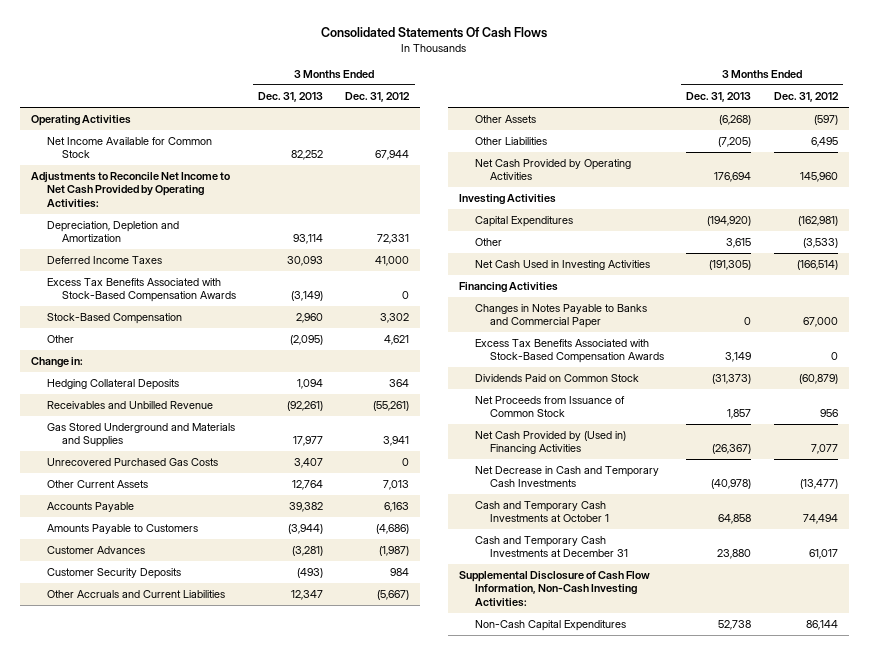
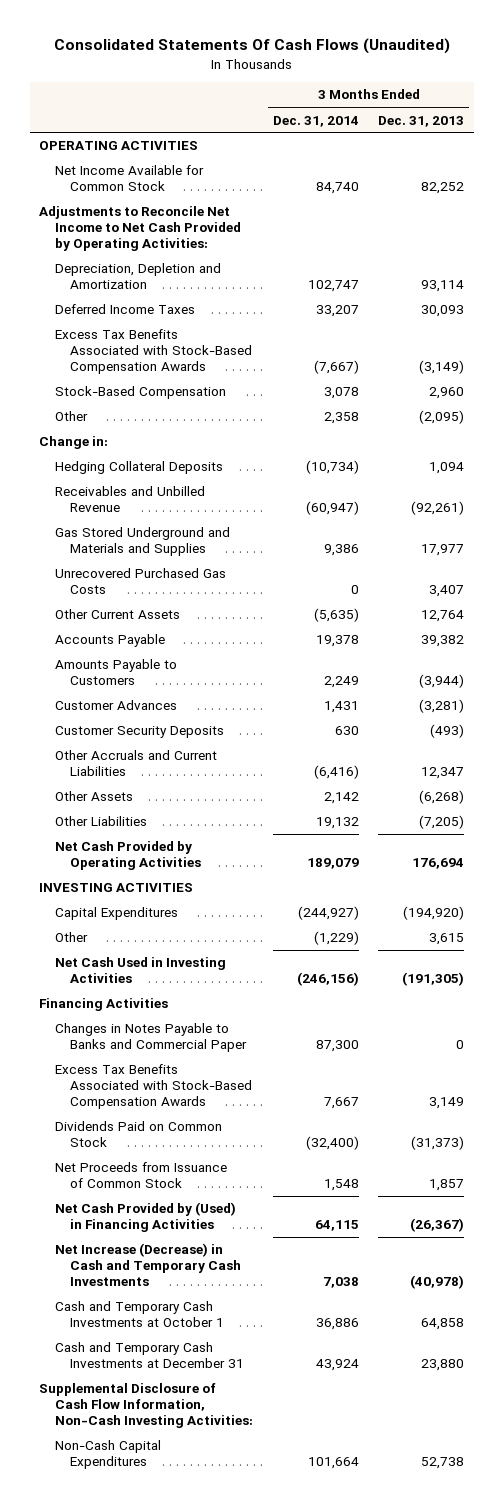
[321,27,548,39] Consolidated Statements Of Cash Flows -> [53,38,450,55] Consolidated Statements Of Cash Flows (Unaudited)
[345,92,411,103] Dec. 31, 2012 -> none
none -> [272,115,359,127] Dec. 31, 2014
[30,115,131,127] Operating Activities -> [39,141,199,151] OPERATING ACTIVITIES
[459,194,557,206] Investing Activities -> [39,883,194,893] INVESTING ACTIVITIES
[474,431,626,455] Net Cash Provided by (Used in) Financing Activities -> [54,1202,236,1233] Net Cash Provided by (Used) in Financing Activities
[474,466,659,488] Net Decrease in Cash and Temporary Cash Investments -> [54,1243,242,1287] Net Increase (Decrease) in Cash and Temporary Cash Investments

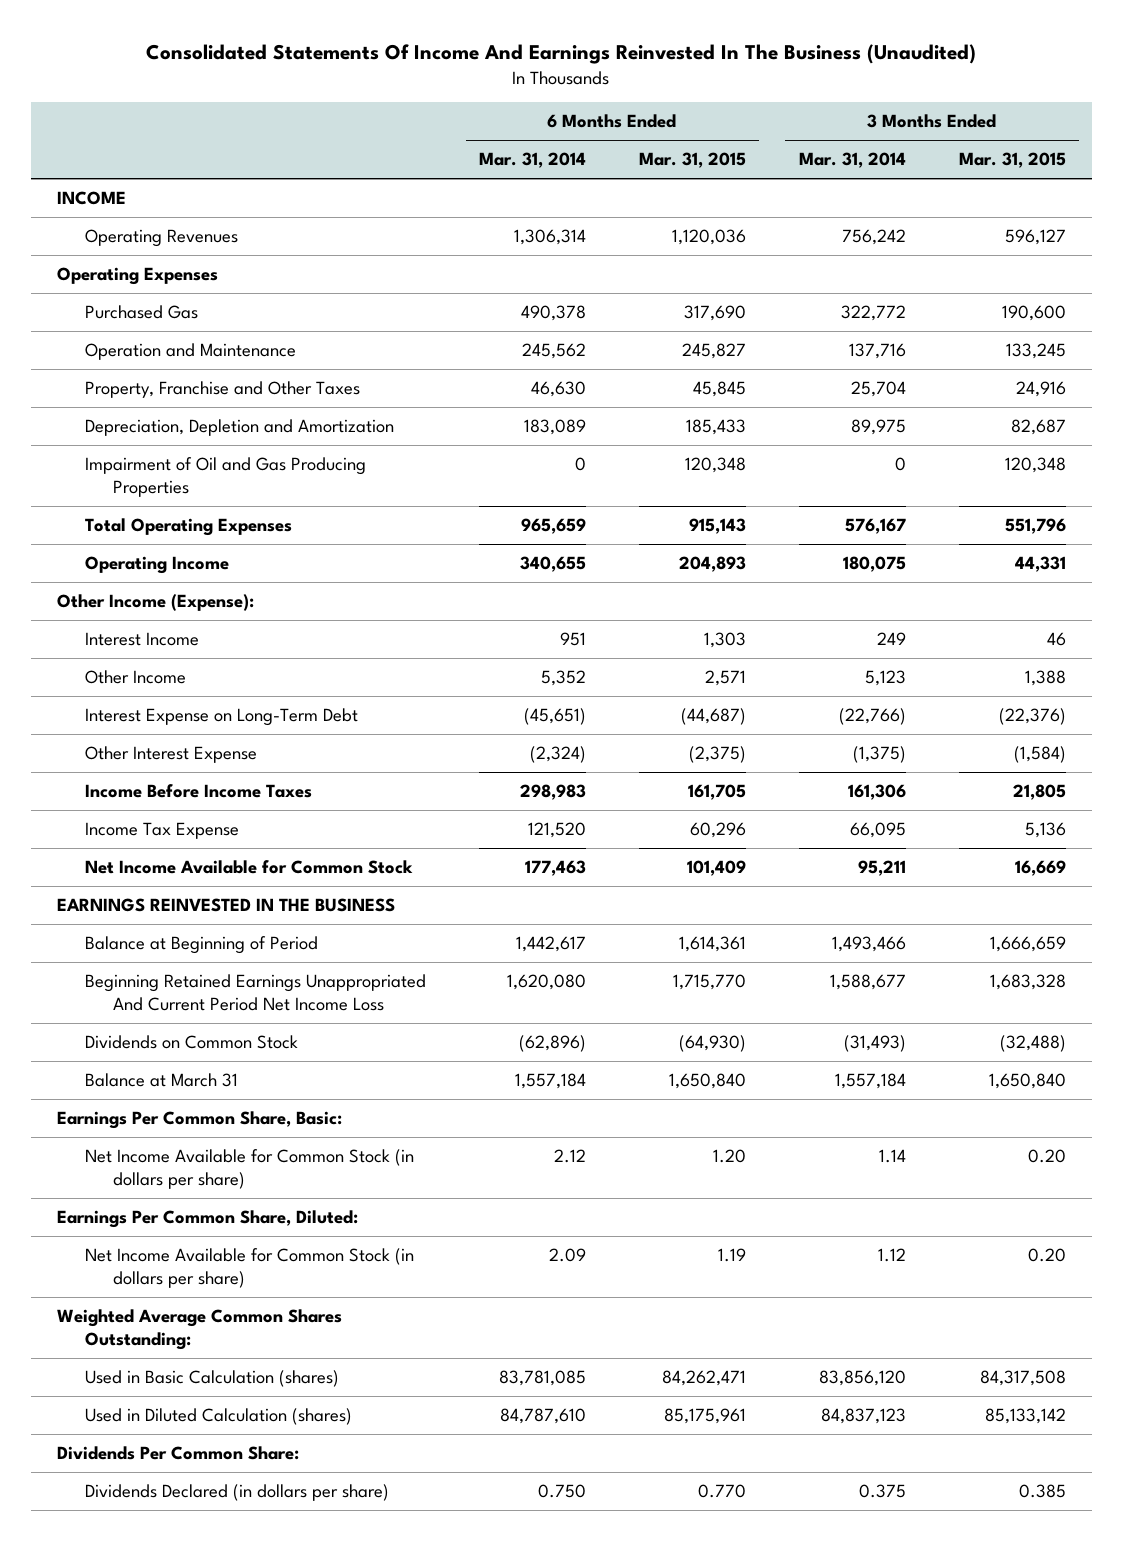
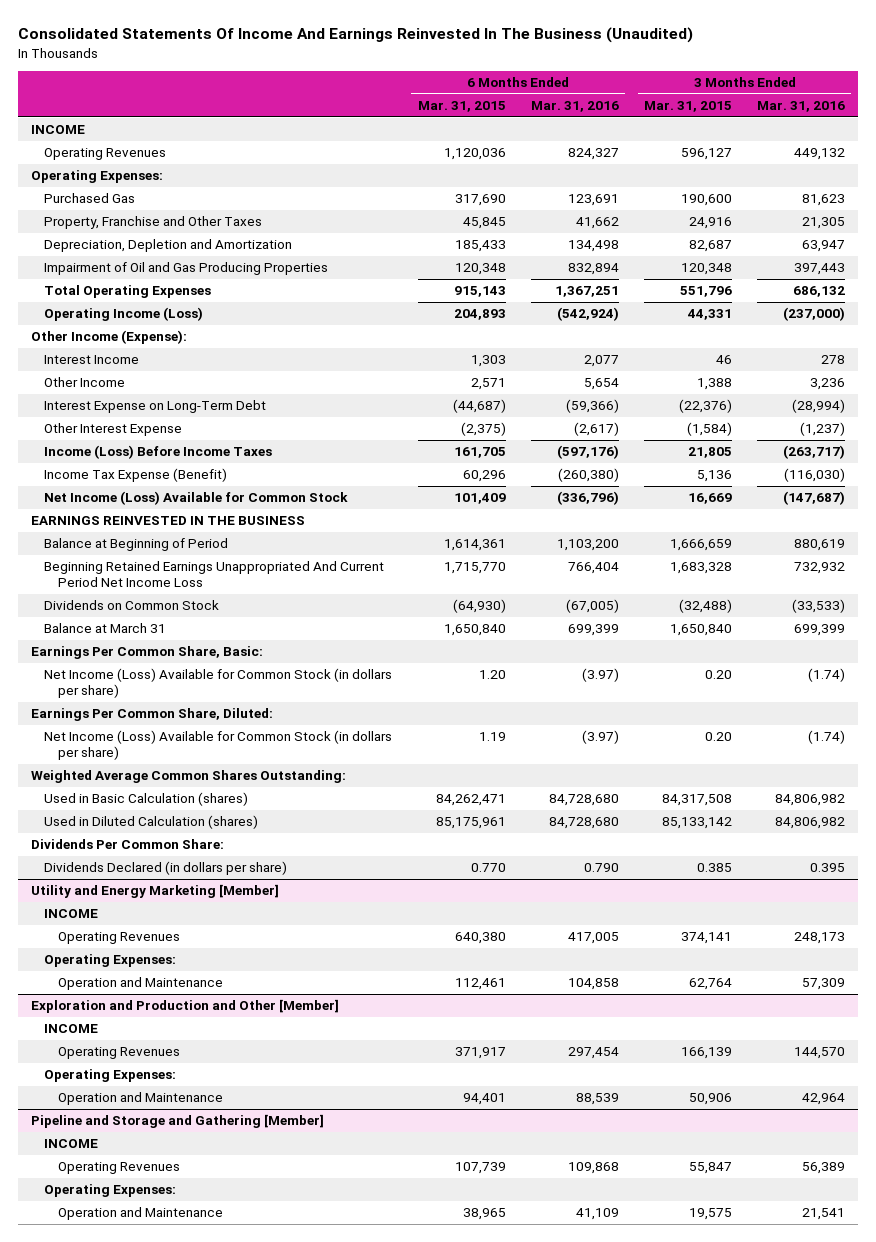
[479,152,587,169] Mar. 31, 2014 -> none
[798,152,906,169] Mar. 31, 2014 -> none
none -> [530,101,619,113] Mar. 31, 2016
none -> [757,101,846,113] Mar. 31, 2016
[57,267,219,286] Operating Expenses -> [31,170,164,184] Operating Expenses:
[85,343,297,361] Operation and Maintenance -> none
[85,556,230,575] Operating Income -> [44,307,204,322] Operating Income (Loss)
[85,784,313,799] Income Before Income Taxes -> [44,445,273,460] Income (Loss) Before Income Taxes
[85,822,240,840] Income Tax Expense -> [44,468,228,483] Income Tax Expense (Benefit)
[85,860,414,875] Net Income Available for Common Stock -> [44,491,349,506] Net Income (Loss) Available for Common Stock
[85,1149,415,1190] Net Income Available for Common Stock (in dollars per share) -> [44,668,393,698] Net Income (Loss) Available for Common Stock (in dollars per share)
[85,1248,415,1289] Net Income Available for Common Stock (in dollars per share) -> [44,730,393,760] Net Income (Loss) Available for Common Stock (in dollars per share)
none -> [31,884,280,899] Utility and Energy Marketing [Member]
none -> [44,909,99,919] INCOME
none -> [57,932,180,945] Operating Revenues
none -> [44,954,177,968] Operating Expenses:
none -> [57,977,223,991] Operation and Maintenance
none -> [31,999,340,1014] Exploration and Production and Other [Member]
none -> [44,1024,99,1034] INCOME
none -> [57,1047,180,1060] Operating Revenues
none -> [44,1069,177,1083] Operating Expenses:
none -> [57,1092,223,1106] Operation and Maintenance
none -> [31,1114,325,1129] Pipeline and Storage and Gathering [Member]
none -> [44,1139,99,1149] INCOME
none -> [57,1162,180,1175] Operating Revenues
none -> [44,1184,177,1198] Operating Expenses:
none -> [57,1207,223,1221] Operation and Maintenance

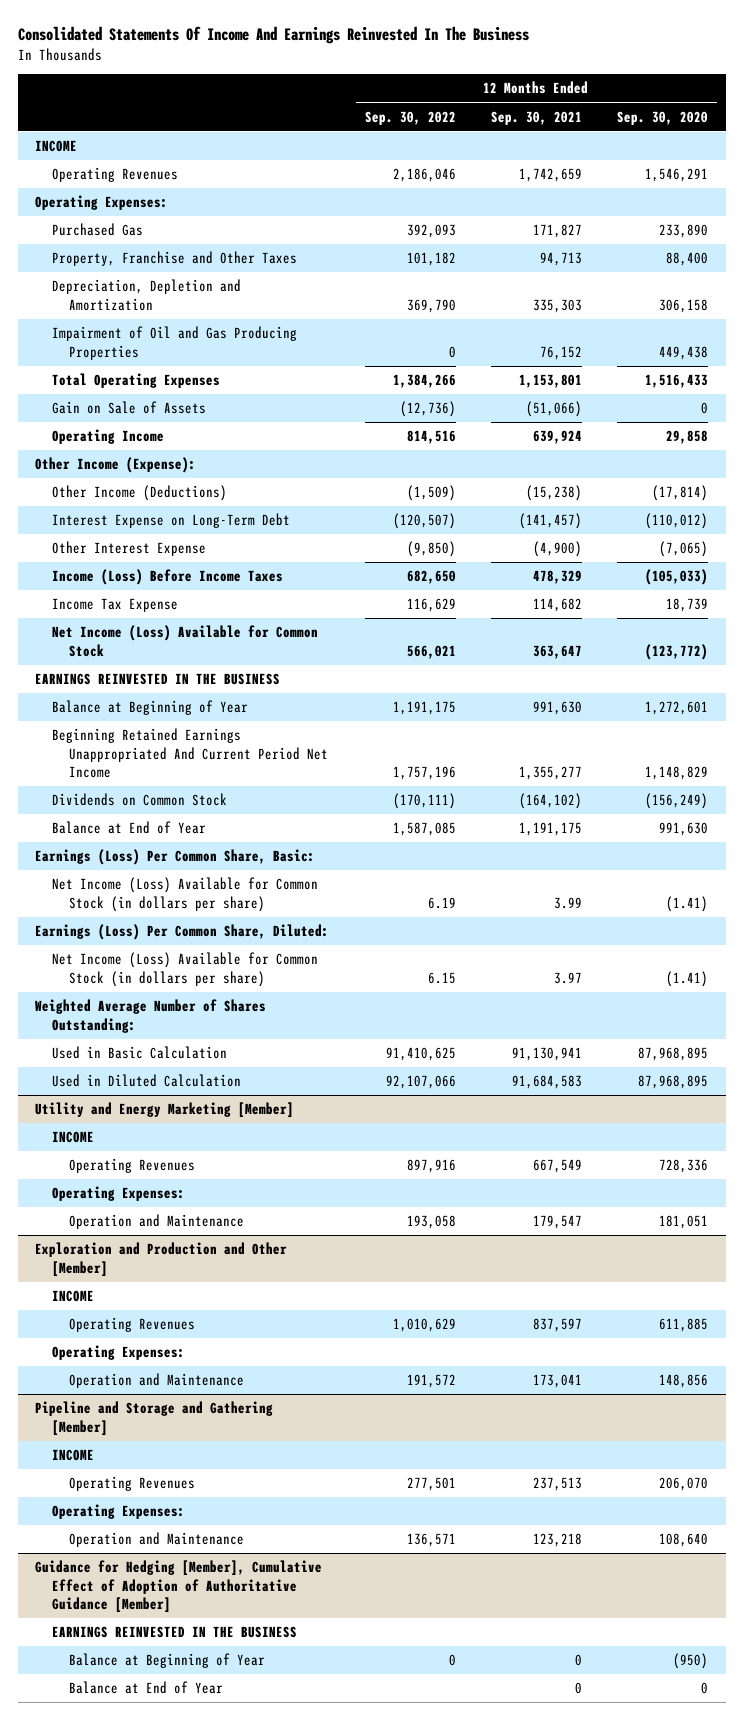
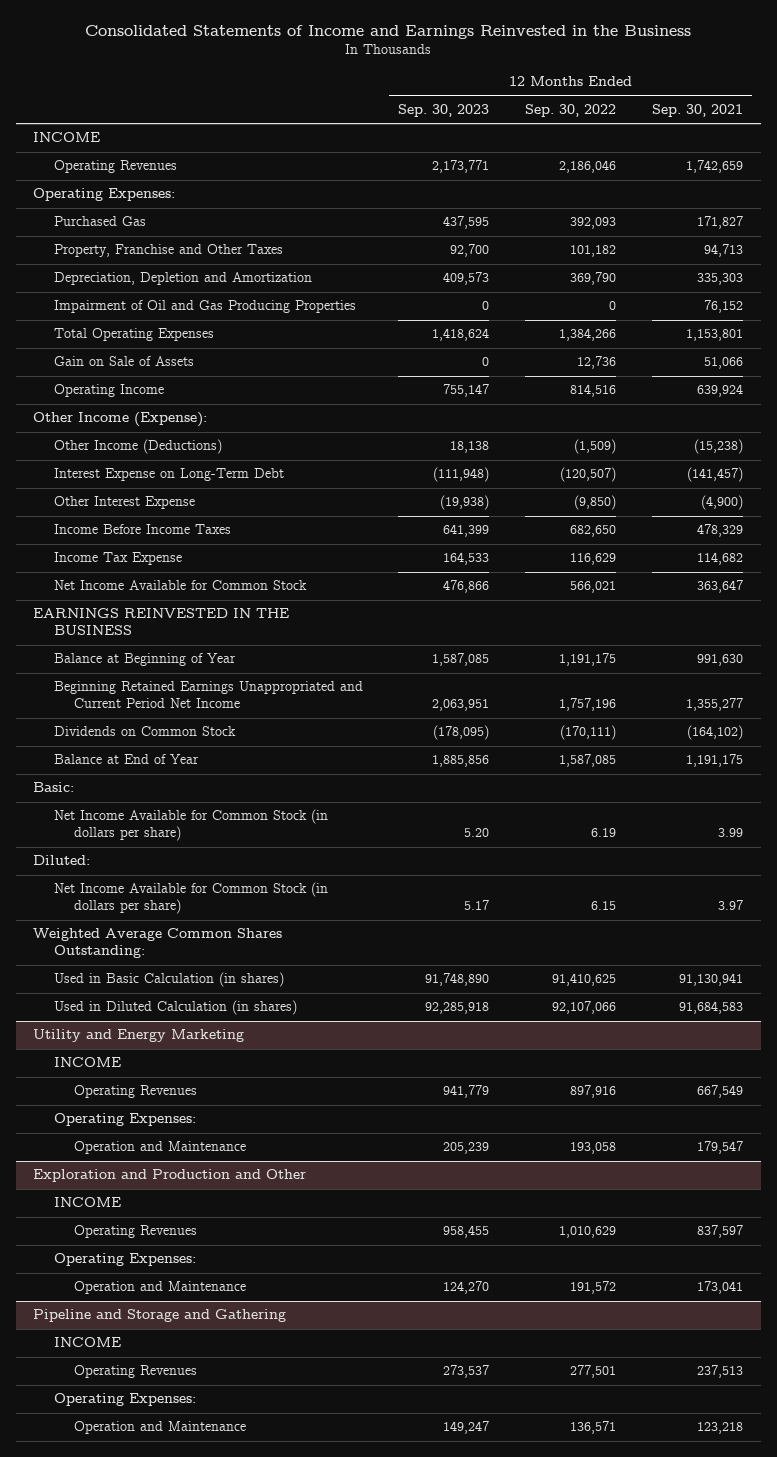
[17,25,529,44] Consolidated Statements Of Income And Earnings Reinvested In The Business -> [85,25,692,40] Consolidated Statements of Income and Earnings Reinvested in the Business
[617,110,709,125] Sep. 30, 2020 -> none
none -> [398,103,490,117] Sep. 30, 2023
[399,401,456,418] (12,736) -> [577,356,617,370] 12,736
[525,401,582,418] (51,066) -> [704,357,744,370] 51,066
[52,569,284,586] Income (Loss) Before Income Taxes -> [53,524,231,535] Income Before Income Taxes
[52,625,319,657] Net Income (Loss) Available for Common Stock -> [53,580,307,591] Net Income Available for Common Stock
[52,728,329,779] Beginning Retained Earnings Unappropriated And Current Period Net Income -> [53,681,363,709] Beginning Retained Earnings Unappropriated and Current Period Net Income
[35,849,316,866] Earnings (Loss) Per Common Share, Basic: -> none
none -> [33,782,75,793] Basic:
[52,877,319,912] Net Income (Loss) Available for Common Stock (in dollars per share) -> [53,809,328,842] Net Income Available for Common Stock (in dollars per share)
[35,924,330,941] Earnings (Loss) Per Common Share, Diluted: -> [33,855,91,866] Diluted:
[52,952,319,987] Net Income (Loss) Available for Common Stock (in dollars per share) -> [53,882,328,915] Net Income Available for Common Stock (in dollars per share)
[35,999,267,1033] Weighted Average Number of Shares Outstanding: -> [33,928,283,959] Weighted Average Common Shares Outstanding:
[52,1046,228,1060] Used in Basic Calculation -> [53,972,284,988] Used in Basic Calculation (in shares)
[52,1074,242,1088] Used in Diluted Calculation -> [53,1000,297,1016] Used in Diluted Calculation (in shares)
[35,1102,295,1119] Utility and Energy Marketing [Member] -> [33,1029,245,1043] Utility and Energy Marketing
[35,1242,288,1277] Exploration and Production and Other [Member] -> [33,1169,307,1183] Exploration and Production and Other
[35,1401,274,1436] Pipeline and Storage and Gathering [Member] -> [33,1309,287,1323] Pipeline and Storage and Gathering
[35,1560,323,1614] Guidance for Hedging [Member], Cumulative Effect of Adoption of Authoritative Guidance [Member] -> none
[52,1626,298,1639] EARNINGS REINVESTED IN THE BUSINESS -> none
[69,1653,266,1669] Balance at Beginning of Year -> none
[69,1681,224,1695] Balance at End of Year -> none

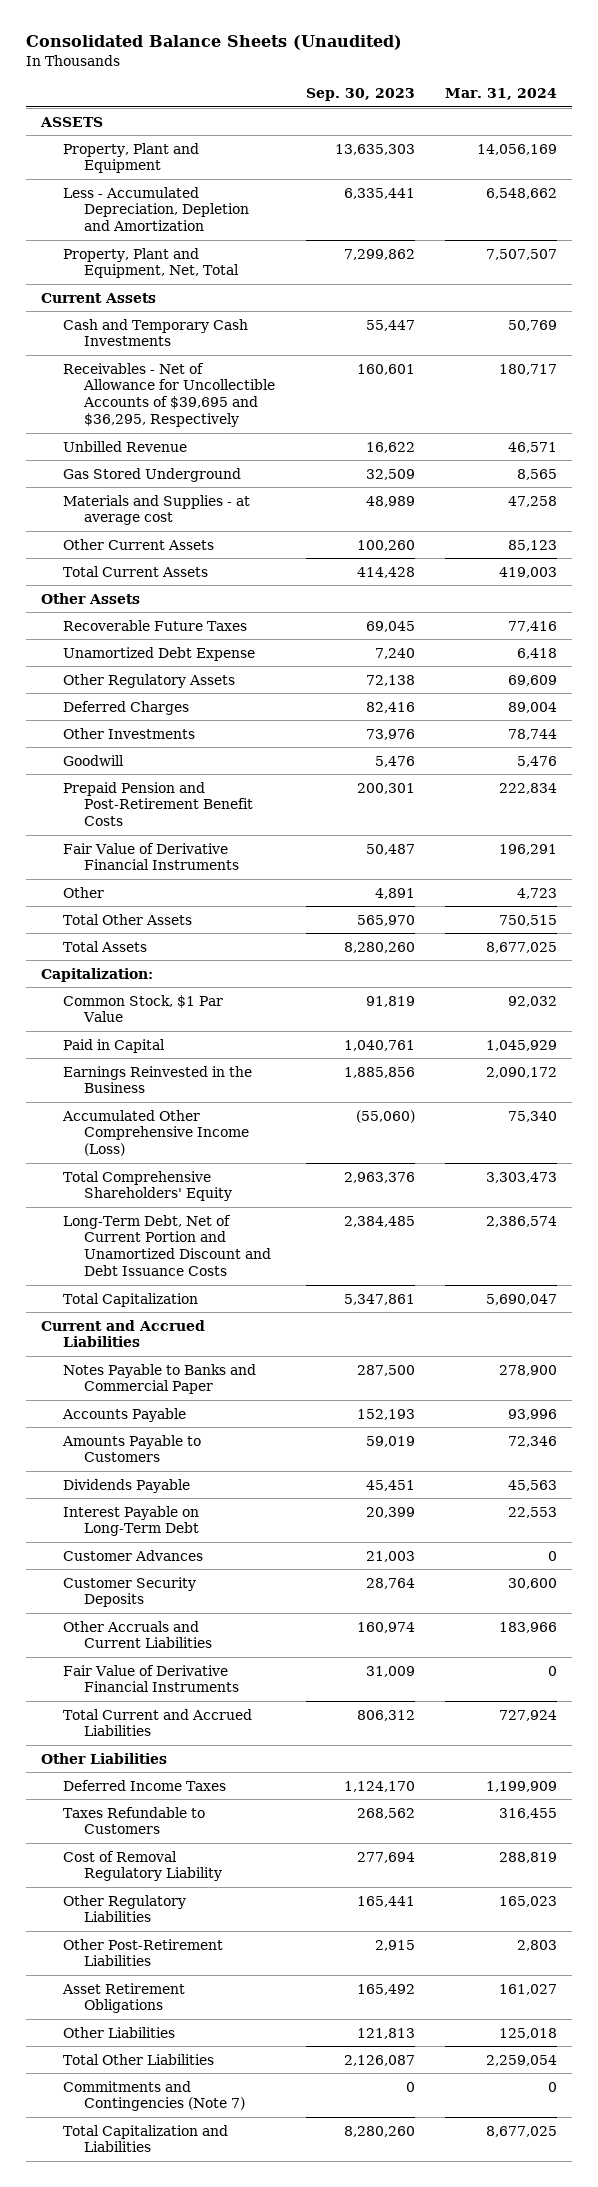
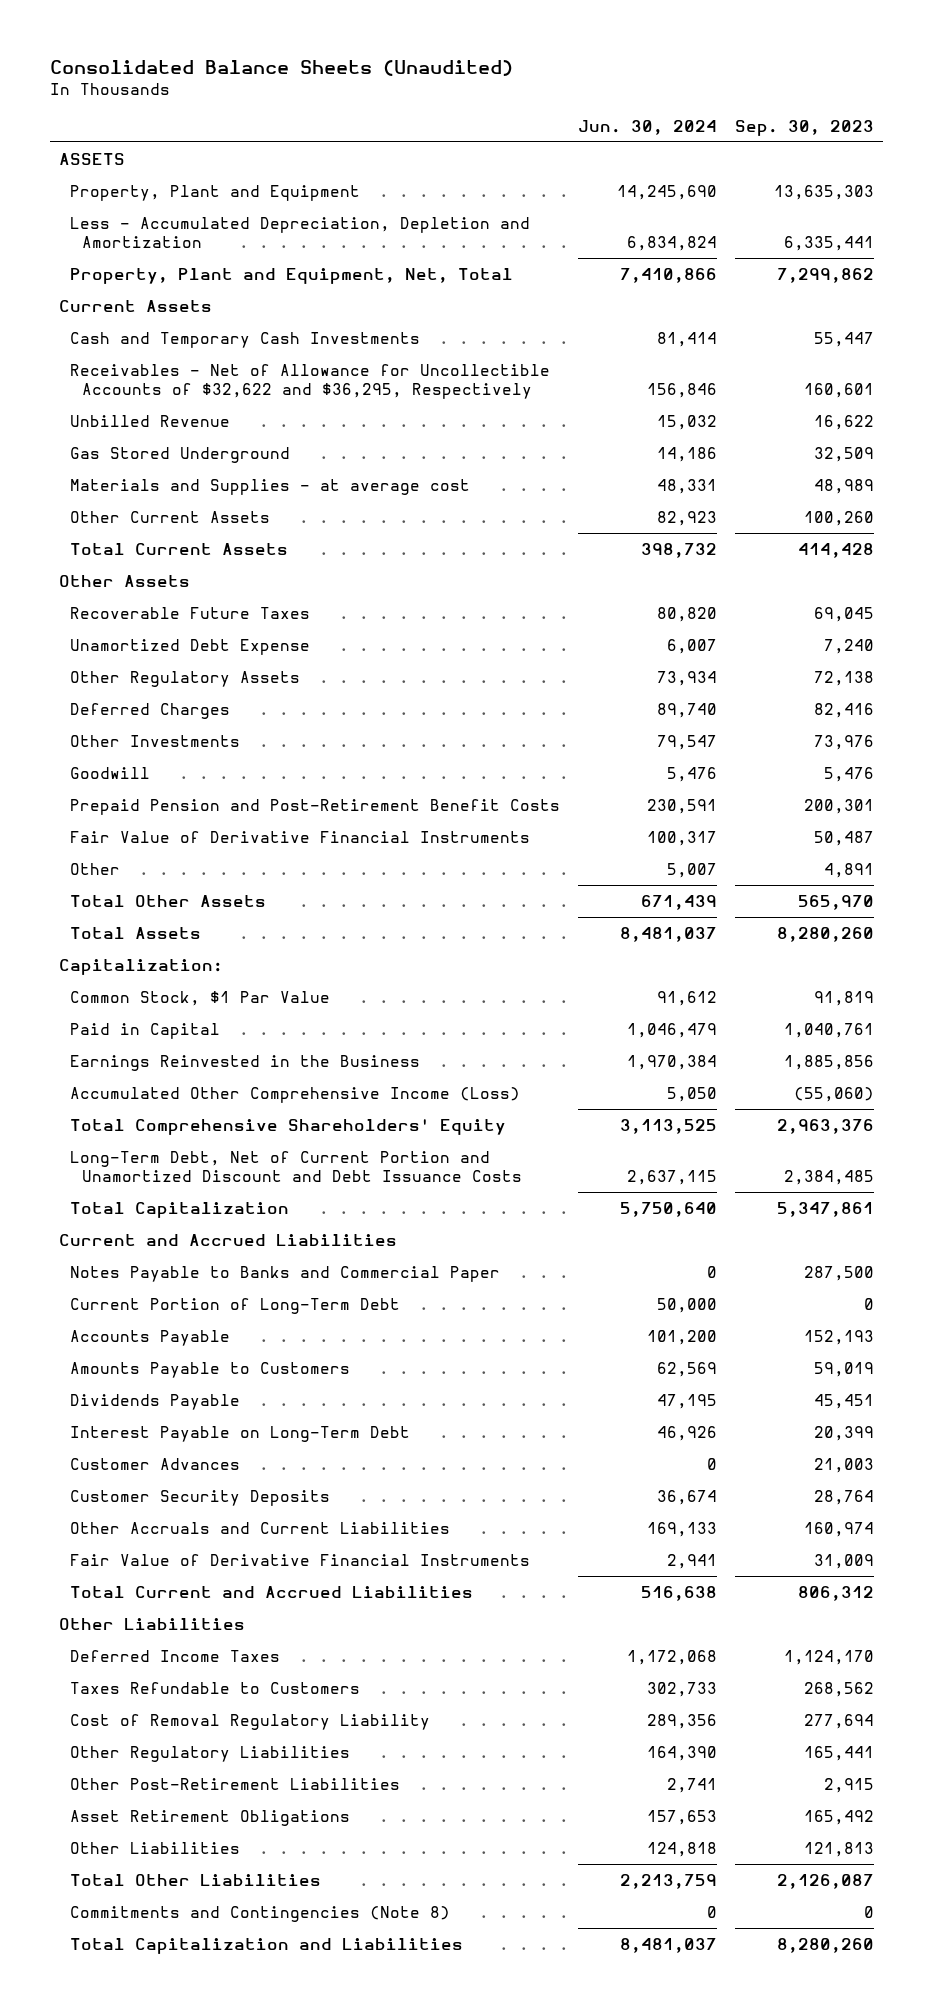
[444,88,557,101] Mar. 31, 2024 -> none
none -> [577,120,717,136] Jun. 30, 2024
[62,362,276,428] Receivables - Net of Allowance for Uncollectible Accounts of $39,695 and $36,295, Respectively -> [70,363,551,400] Receivables - Net of Allowance for Uncollectible Accounts of $32,622 and $36,295, Respectively
none -> [70,1297,401,1314] Current Portion of Long-Term Debt
[62,2080,246,2112] Commitments and Contingencies (Note 7) -> [70,1905,451,1922] Commitments and Contingencies (Note 8)

